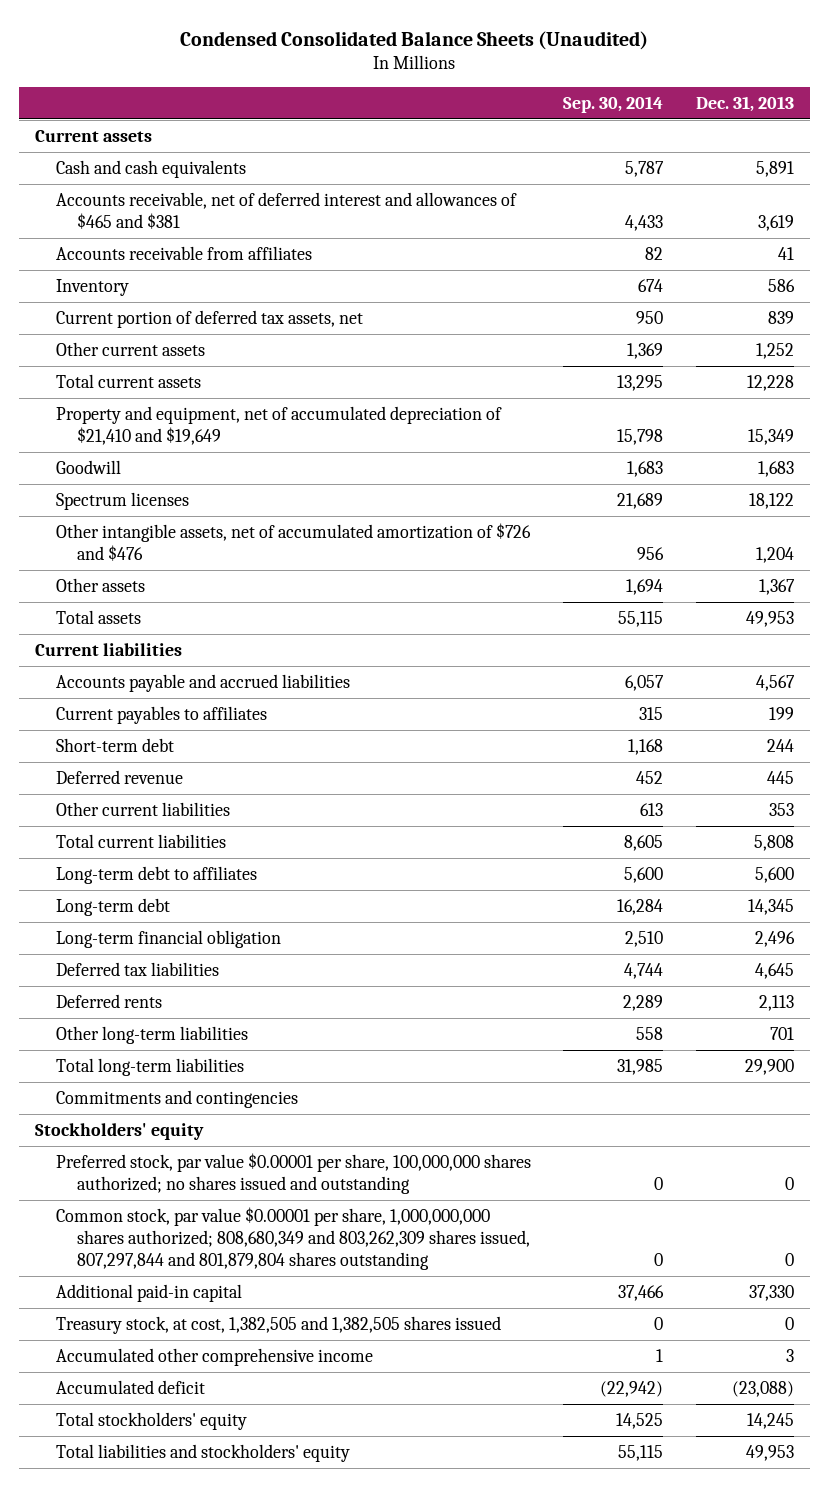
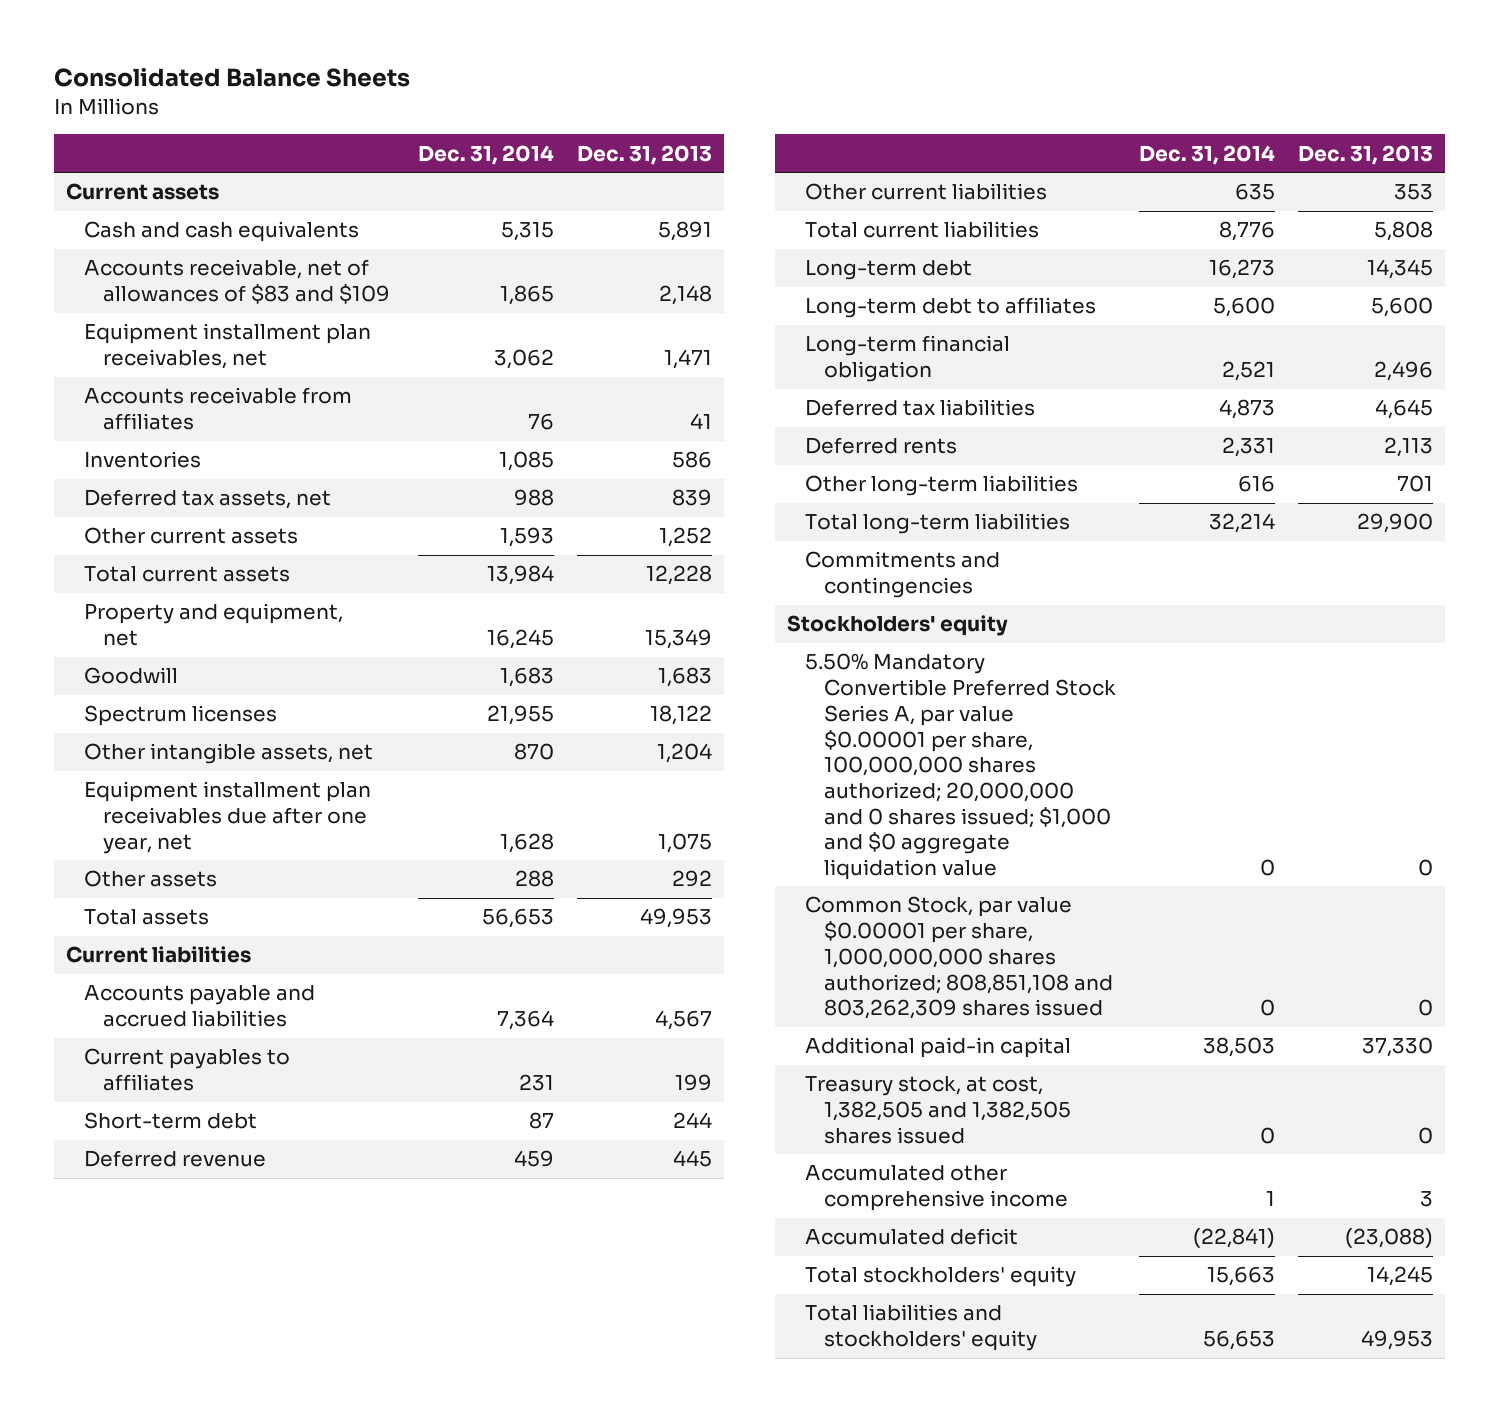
[180,30,649,50] Condensed Consolidated Balance Sheets (Unaudited) -> [54,67,411,88] Consolidated Balance Sheets
[563,95,664,113] Sep. 30, 2014 -> none
none -> [417,144,554,165] Dec. 31, 2014
[55,192,517,229] Accounts receivable, net of deferred interest and allowances of $465 and $381 -> [84,259,390,305] Accounts receivable, net of allowances of $83 and $109
[757,214,794,231] 3,619 -> [659,285,713,306] 2,148
none -> [84,323,372,370] Equipment installment plan receivables, net
[55,279,129,297] Inventory -> [84,451,202,469] Inventories
[55,310,363,329] Current portion of deferred tax assets, net -> [84,489,332,510] Deferred tax assets, net
[55,406,502,445] Property and equipment, net of accumulated depreciation of $21,410 and $19,649 -> [84,603,344,647] Property and equipment, net
[55,523,531,561] Other intangible assets, net of accumulated amortization of $726 and $476 -> [84,743,374,765] Other intangible assets, net
none -> [84,781,372,854] Equipment installment plan receivables due after one year, net
[758,579,795,596] 1,367 -> [672,870,713,888] 292
[55,866,257,885] Long-term debt to affiliates -> [805,297,1097,319] Long-term debt to affiliates
[55,1153,531,1194] Preferred stock, par value $0.00001 per share, 100,000,000 shares authorized; no shares issued and outstanding -> [805,653,1116,880] 5.50% Mandatory Convertible Preferred Stock Series A, par value $0.00001 per share, 100,000,000 shares authorized; 20,000,000 and 0 shares issued; $1,000 and $0 aggregate liquidation value
[55,1207,530,1270] Common stock, par value $0.00001 per share, 1,000,000,000 shares authorized; 808,680,349 and 803,262,309 shares issued, 807,297,844 and 801,879,804 shares outstanding -> [805,896,1113,1020] Common Stock, par value $0.00001 per share, 1,000,000,000 shares authorized; 808,851,108 and 803,262,309 shares issued

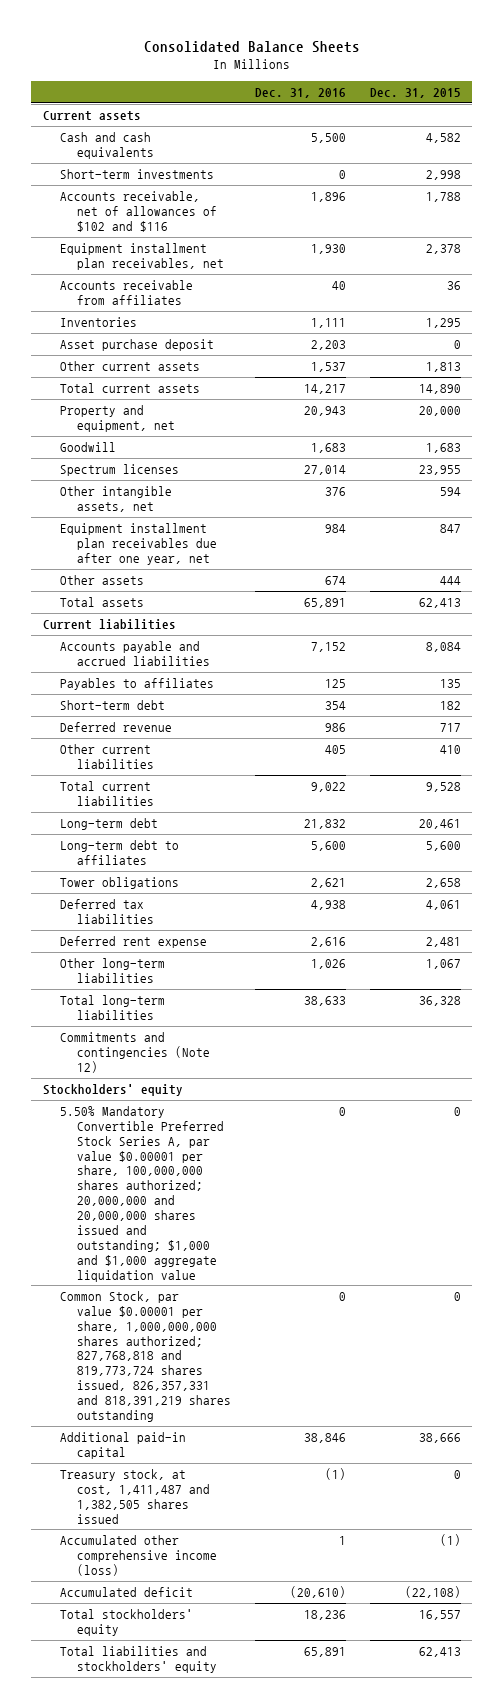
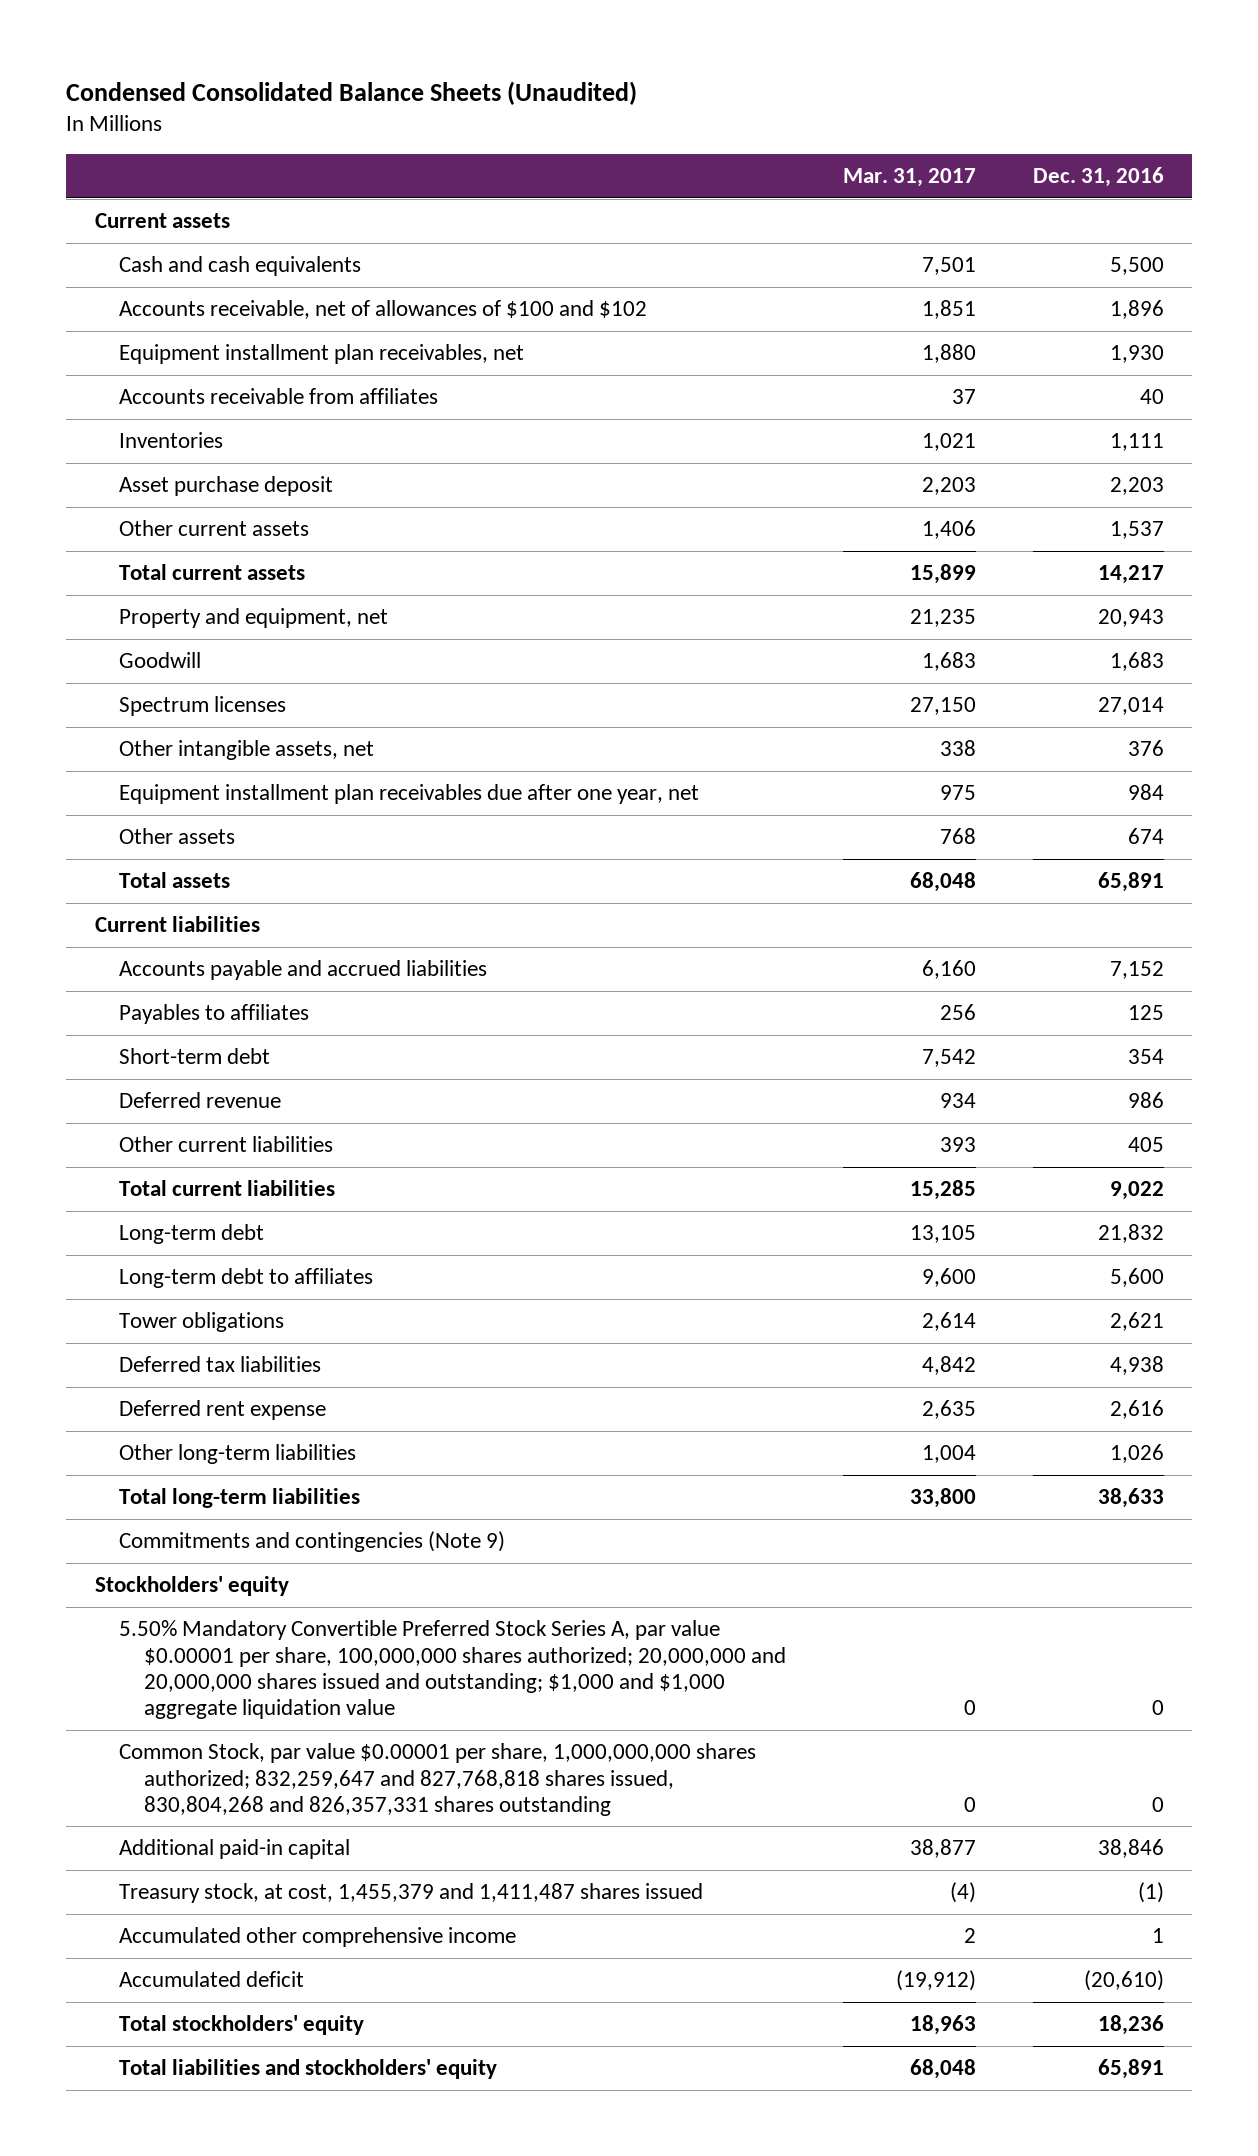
[143,40,360,53] Consolidated Balance Sheets -> [66,81,638,106] Condensed Consolidated Balance Sheets (Unaudited)
[369,88,461,99] Dec. 31, 2015 -> none
none -> [842,168,976,188] Mar. 31, 2017
[59,169,214,180] Short-term investments -> none
[59,191,218,232] Accounts receivable, net of allowances of $102 and $116 -> [119,300,648,320] Accounts receivable, net of allowances of $100 and $102
[59,1032,211,1073] Commitments and contingencies (Note 12) -> [119,1531,506,1553] Commitments and contingencies (Note 9)
[59,1291,232,1422] Common Stock, par value $0.00001 per share, 1,000,000,000 shares authorized; 827,768,818 and 819,773,724 shares issued, 826,357,331 and 818,391,219 shares outstanding -> [119,1743,757,1816] Common Stock, par value $0.00001 per share, 1,000,000,000 shares authorized; 832,259,647 and 827,768,818 shares issued, 830,804,268 and 826,357,331 shares outstanding
[59,1469,211,1524] Treasury stock, at cost, 1,411,487 and 1,382,505 shares issued -> [119,1883,704,1904] Treasury stock, at cost, 1,455,379 and 1,411,487 shares issued
[59,1535,218,1576] Accumulated other comprehensive income (loss) -> [119,1927,517,1948] Accumulated other comprehensive income

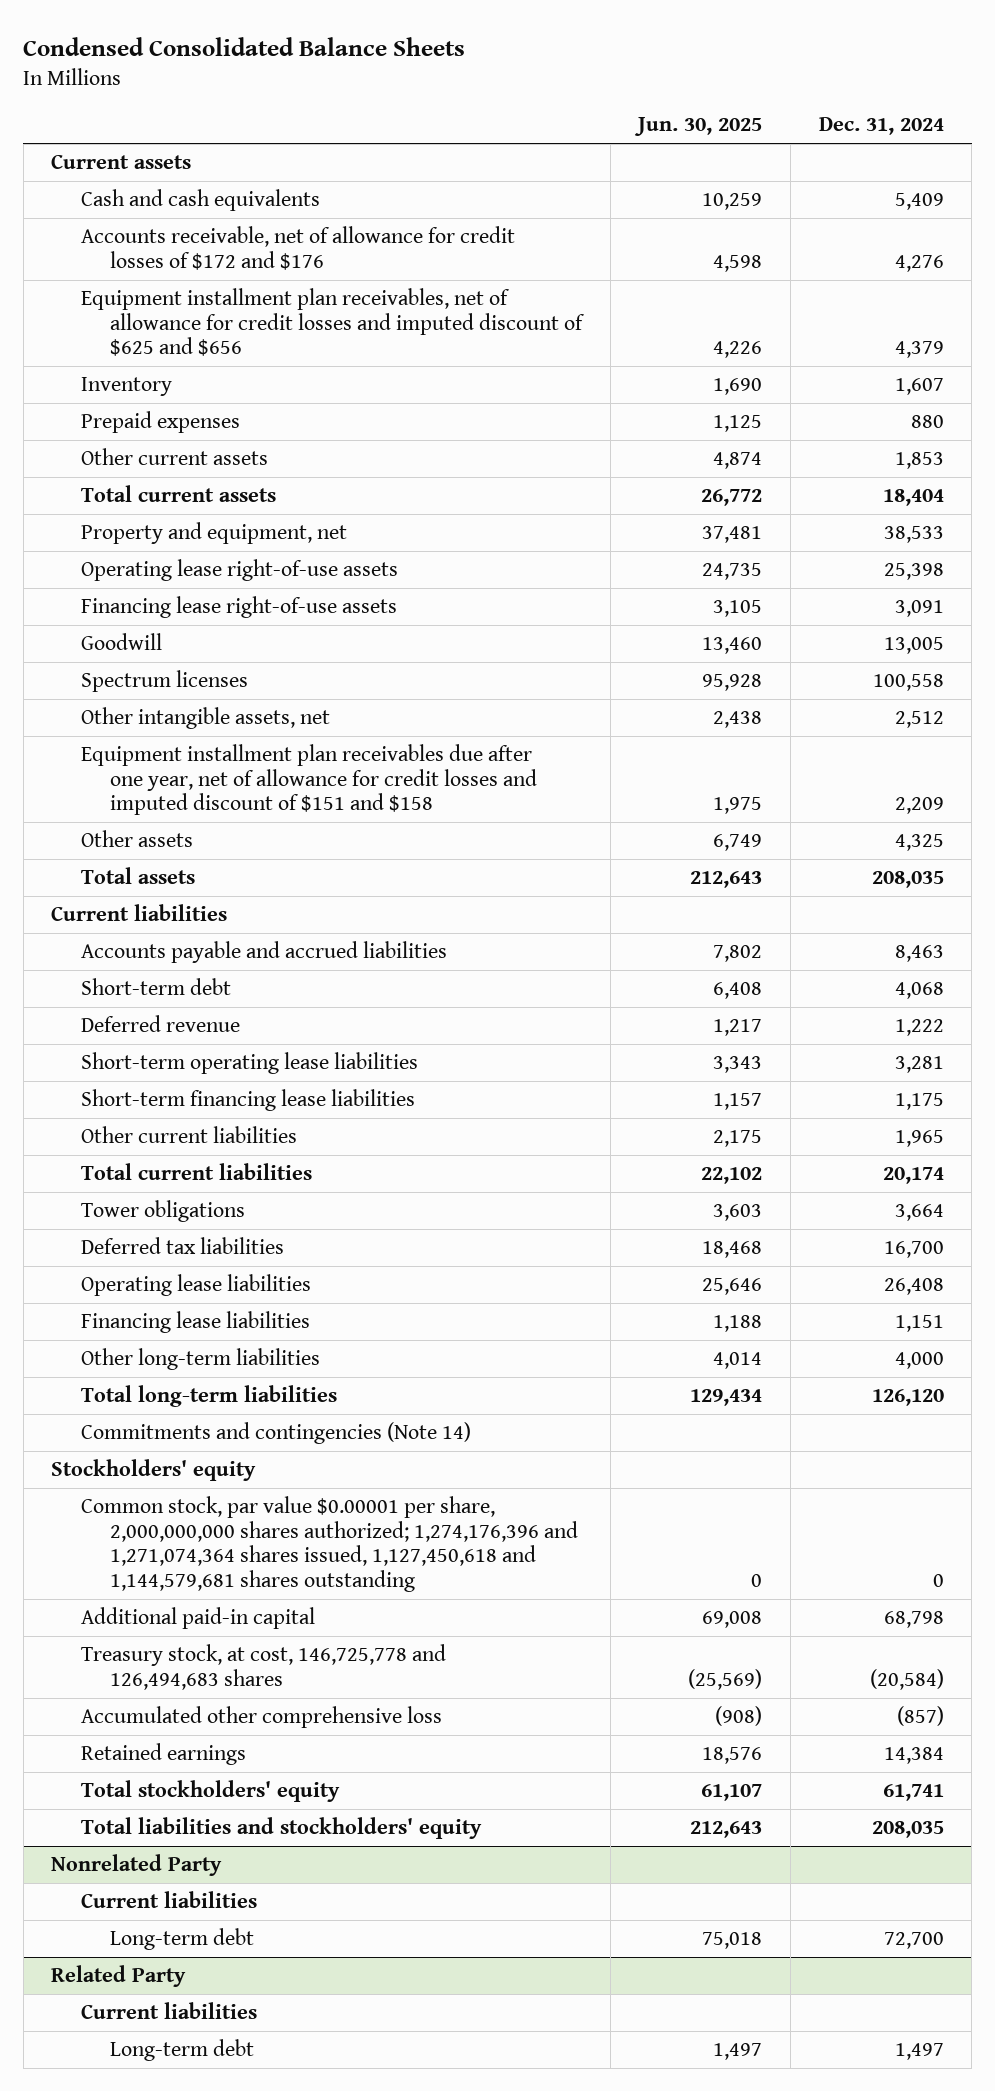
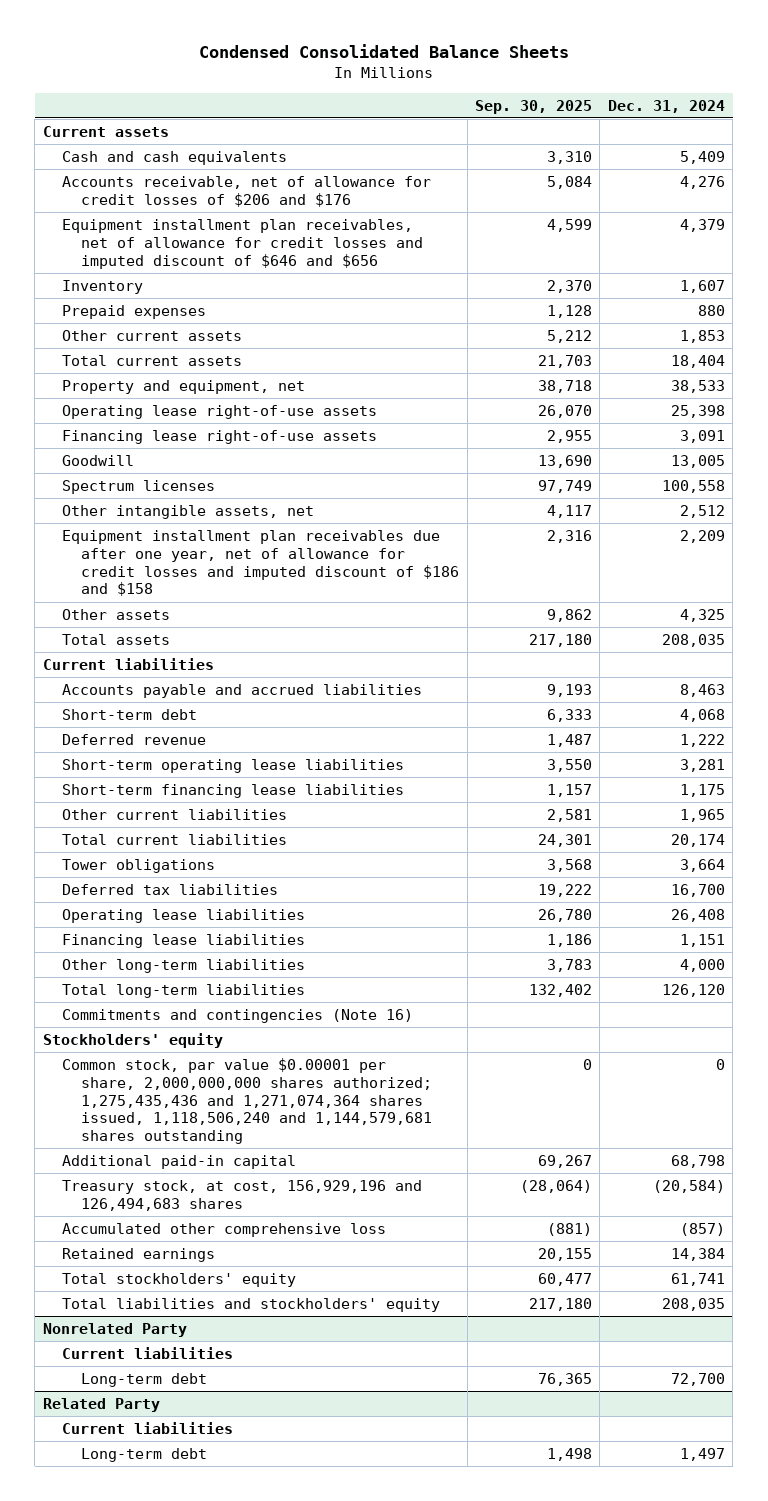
[634,117,763,137] Jun. 30, 2025 -> none
none -> [474,99,592,114] Sep. 30, 2025
[80,226,515,270] Accounts receivable, net of allowance for credit losses of $172 and $176 -> [62,176,432,207] Accounts receivable, net of allowance for credit losses of $206 and $176
[80,288,585,357] Equipment installment plan receivables, net of allowance for credit losses and imputed discount of $625 and $656 -> [62,219,424,269] Equipment installment plan receivables, net of allowance for credit losses and imputed discount of $646 and $656
[80,744,537,816] Equipment installment plan receivables due after one year, net of allowance for credit losses and imputed discount of $151 and $158 -> [62,530,460,597] Equipment installment plan receivables due after one year, net of allowance for credit losses and imputed discount of $186 and $158
[80,1422,471,1445] Commitments and contingencies (Note 14) -> [62,1009,414,1024] Commitments and contingencies (Note 16)
[80,1496,578,1593] Common stock, par value $0.00001 per share, 2,000,000,000 shares authorized; 1,274,176,396 and 1,271,074,364 shares issued, 1,127,450,618 and 1,144,579,681 shares outstanding -> [62,1058,433,1145] Common stock, par value $0.00001 per share, 2,000,000,000 shares authorized; 1,275,435,436 and 1,271,074,364 shares issued, 1,118,506,240 and 1,144,579,681 shares outstanding
[80,1644,446,1690] Treasury stock, at cost, 146,725,778 and 126,494,683 shares -> [62,1180,423,1211] Treasury stock, at cost, 156,929,196 and 126,494,683 shares

